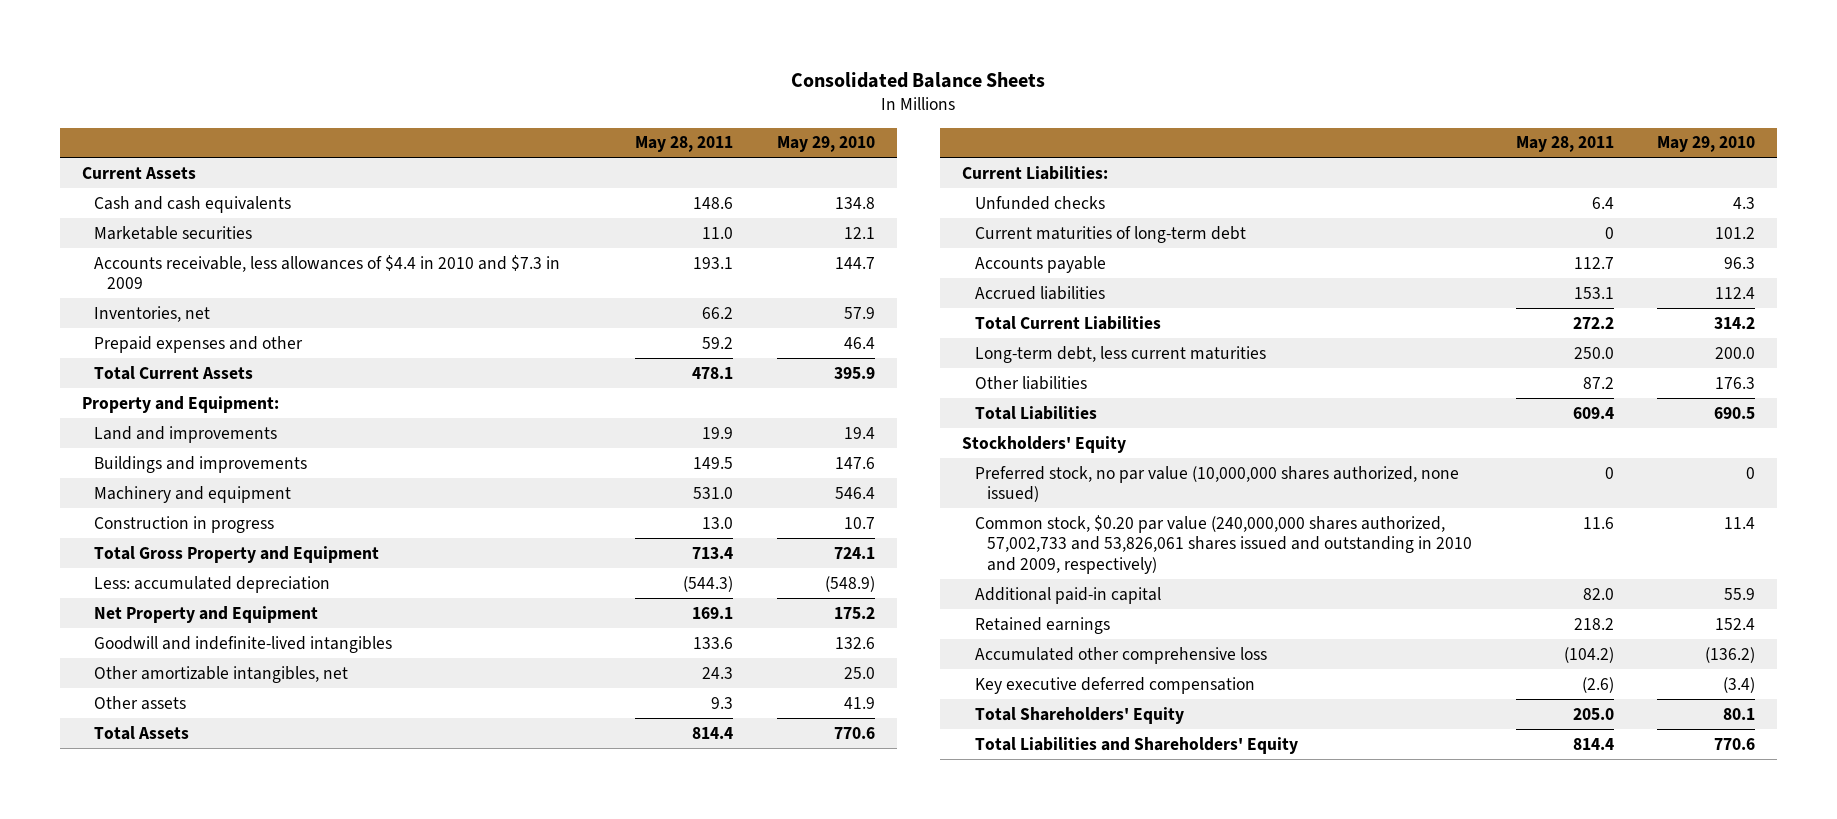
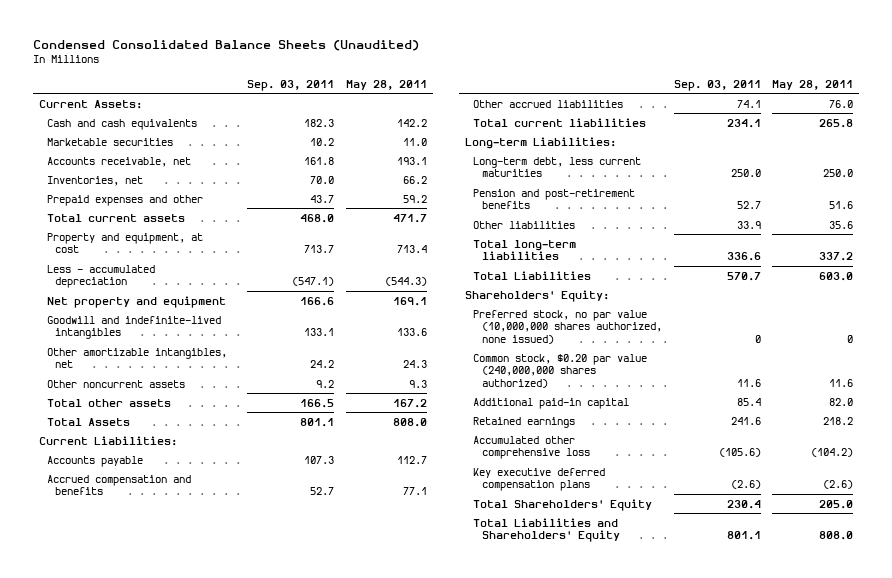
[791,71,1046,88] Consolidated Balance Sheets -> [32,40,419,52] Condensed Consolidated Balance Sheets (Unaudited)
[776,136,875,153] May 29, 2010 -> none
none -> [247,79,335,91] Sep. 03, 2011
[81,166,196,179] Current Assets -> [38,99,142,109] Current Assets:
[693,196,734,209] 148.6 -> [396,118,427,127] 142.2
[94,254,561,290] Accounts receivable, less allowances of $4.4 in 2010 and $7.3 in 2009 -> [47,156,192,167] Accounts receivable, net
[81,395,279,413] Property and Equipment: -> none
[94,425,278,443] Land and improvements -> none
[94,455,308,473] Buildings and improvements -> none
[94,485,292,503] Machinery and equipment -> none
[94,515,275,533] Construction in progress -> none
[94,365,254,380] Total Current Assets -> [47,213,186,222] Total current assets
[692,366,734,379] 478.1 -> [392,213,427,223] 471.7
[94,545,380,563] Total Gross Property and Equipment -> [47,232,204,254] Property and equipment, at cost
[94,575,331,593] Less: accumulated depreciation -> [47,264,156,289] Less - accumulated depreciation
[94,605,319,623] Net Property and Equipment -> [47,295,227,308] Net property and equipment
[94,695,187,710] Other assets -> [47,379,186,388] Other noncurrent assets
none -> [47,398,172,407] Total other assets
[692,726,734,739] 814.4 -> [392,417,427,427] 808.0
[974,195,1105,210] Unfunded checks -> none
[974,225,1246,243] Current maturities of long-term debt -> none
none -> [47,474,192,496] Accrued compensation and benefits
[974,285,1105,300] Accrued liabilities -> [473,99,624,108] Other accrued liabilities
[1573,286,1614,299] 153.1 -> [829,99,854,108] 76.0
[974,315,1161,330] Total Current Liabilities -> [473,117,647,127] Total current liabilities
[1572,316,1614,329] 272.2 -> [819,118,854,128] 265.8
none -> [465,136,617,149] Long-term Liabilities:
none -> [473,188,636,210] Pension and post-retirement benefits
[1582,376,1614,389] 87.2 -> [829,220,854,229] 35.6
none -> [473,239,577,261] Total long-term liabilities
[1572,406,1614,419] 609.4 -> [819,271,854,281] 603.0
[962,435,1127,453] Stockholders' Equity -> [465,289,610,302] Shareholders' Equity:
[974,514,1473,575] Common stock, $0.20 par value (240,000,000 shares authorized, 57,002,733 and 53,826,061 shares issued and outstanding in 2010 and 2009, respectively) -> [473,353,648,388] Common stock, $0.20 par value (240,000,000 shares authorized)
[974,676,1255,694] Key executive deferred compensation -> [473,467,606,492] Key executive deferred compensation plans
[1572,737,1614,750] 814.4 -> [819,531,854,541] 808.0

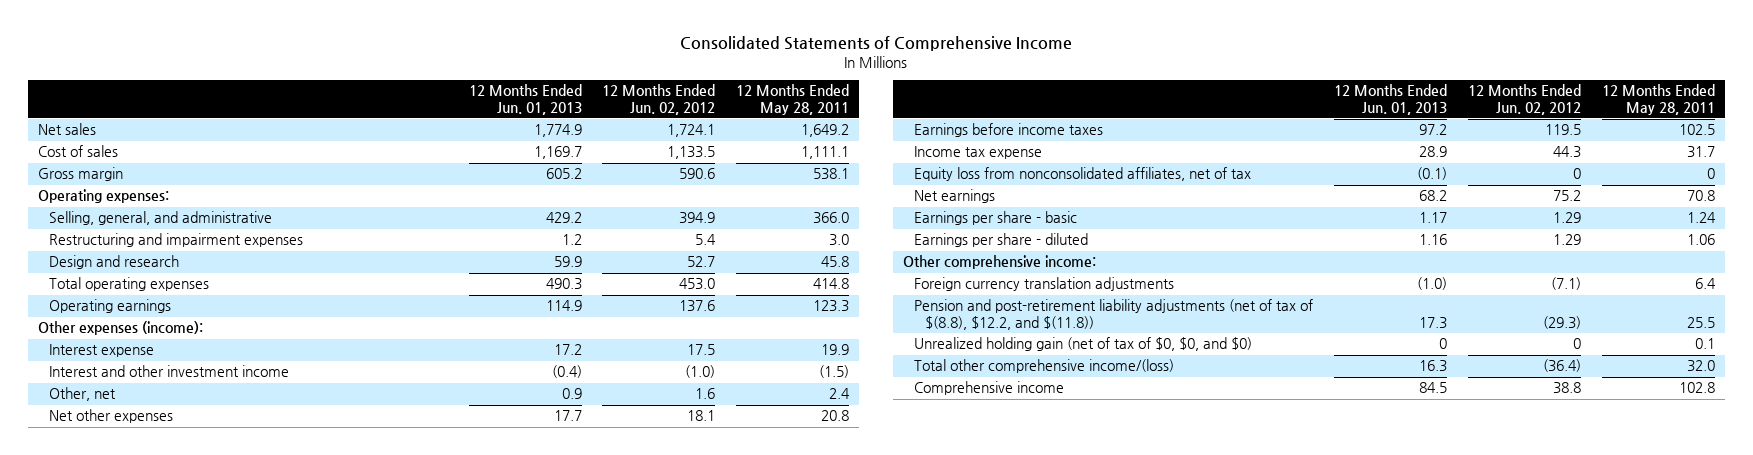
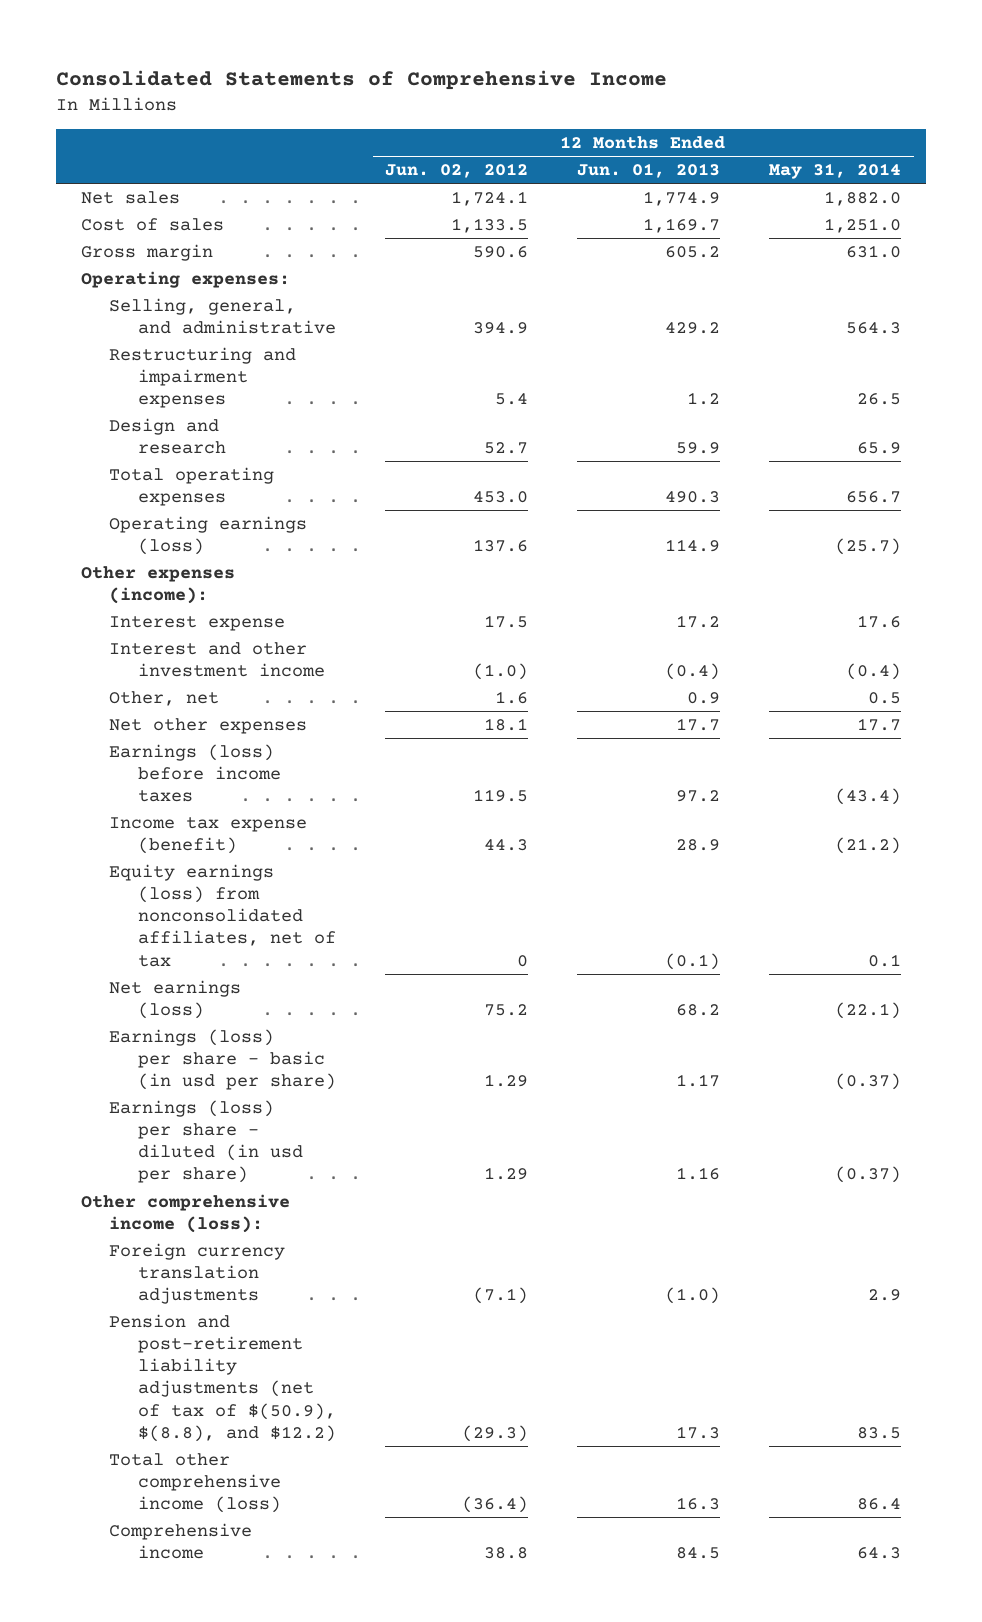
[736,84,850,115] 12 Months Ended May 28, 2011 -> none
none -> [769,163,902,180] May 31, 2014
[48,299,171,314] Operating earnings -> [109,515,308,556] Operating earnings (loss)
[914,123,1104,138] Earnings before income taxes -> [109,743,282,803] Earnings (loss) before income taxes
[914,146,1043,160] Income tax expense -> [109,816,308,855] Income tax expense (benefit)
[914,167,1252,182] Equity loss from nonconsolidated affiliates, net of tax -> [109,863,337,967] Equity earnings (loss) from nonconsolidated affiliates, net of tax
[914,189,996,204] Net earnings -> [109,979,242,1020] Net earnings (loss)
[914,211,1078,226] Earnings per share - basic -> [109,1028,337,1091] Earnings (loss) per share - basic (in usd per share)
[914,233,1089,248] Earnings per share - diluted -> [109,1099,304,1184] Earnings (loss) per share - diluted (in usd per share)
[903,255,1097,270] Other comprehensive income: -> [80,1193,290,1234] Other comprehensive income (loss):
[914,337,1253,352] Unrealized holding gain (net of tax of $0, $0, and $0) -> none
[914,299,1314,330] Pension and post-retirement liability adjustments (net of tax of $(8.8), $12.2, and $(11.8)) -> [109,1313,337,1442] Pension and post-retirement liability adjustments (net of tax of $(50.9), $(8.8), and $12.2)
[914,359,1175,374] Total other comprehensive income/(loss) -> [109,1452,282,1514] Total other comprehensive income (loss)

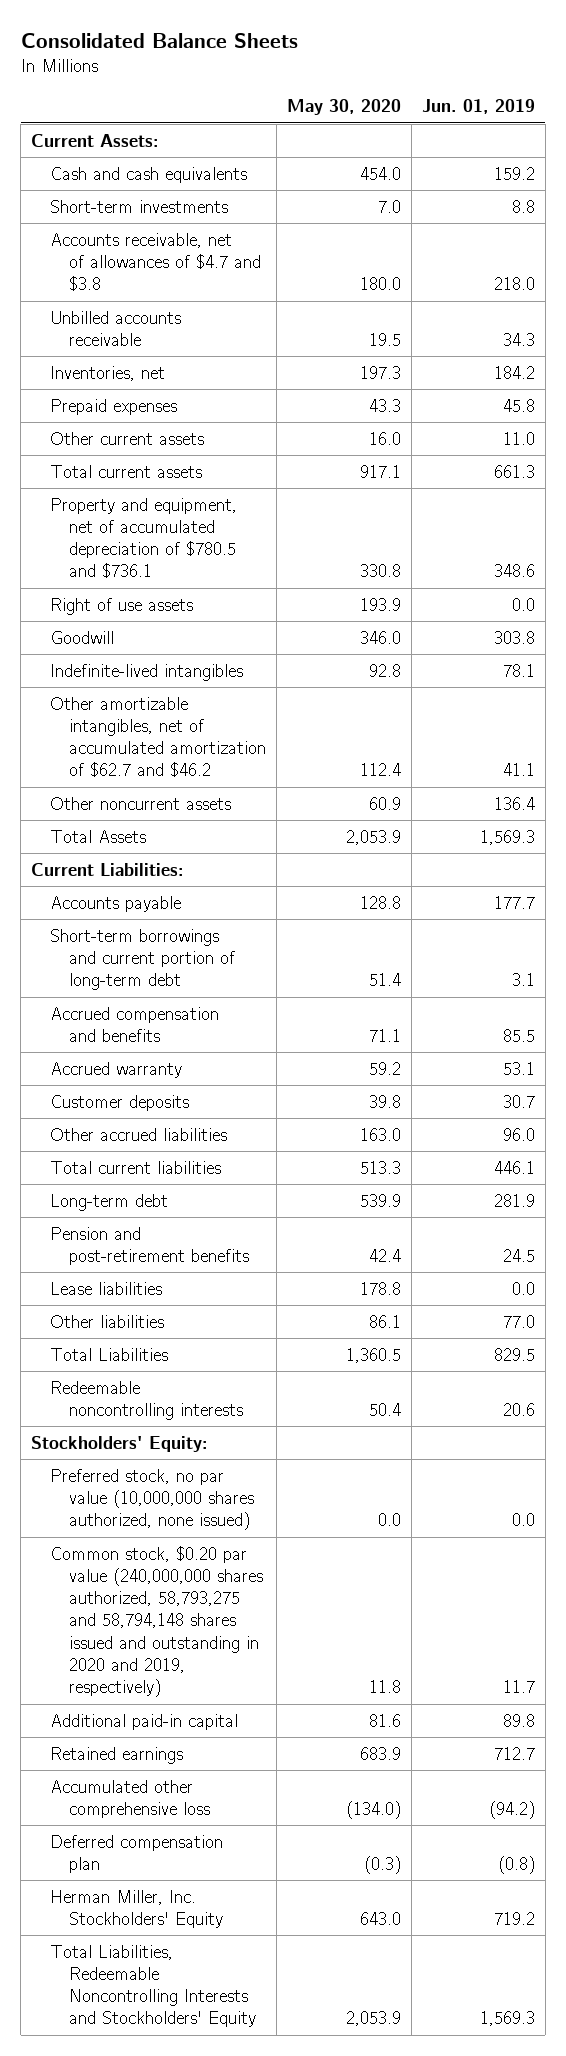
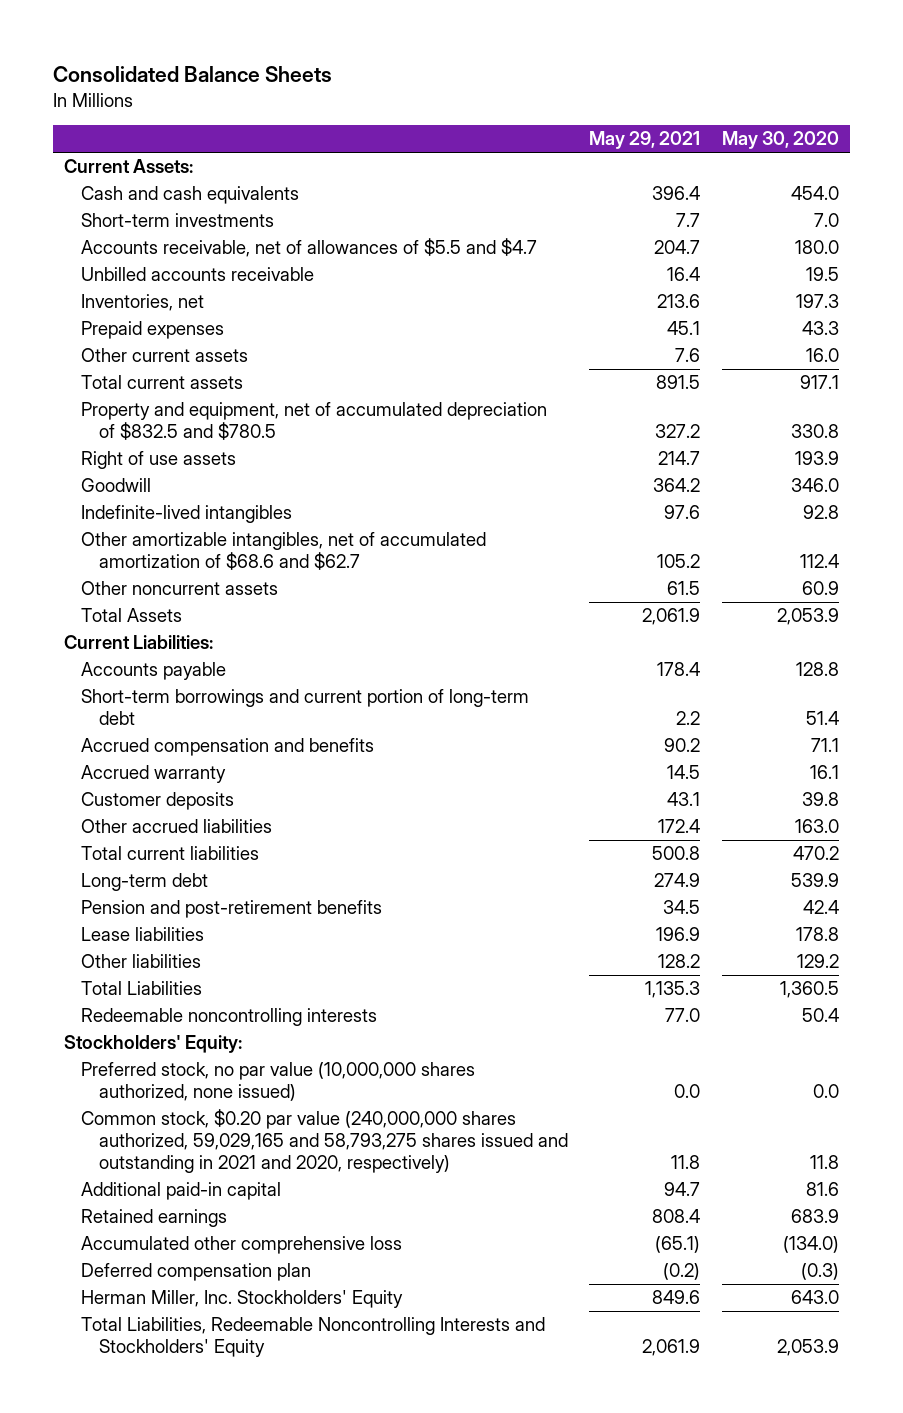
[421,99,535,115] Jun. 01, 2019 -> none
none -> [589,131,701,150] May 29, 2021
[50,232,262,292] Accounts receivable, net of allowances of $4.7 and $3.8 -> [81,238,538,258] Accounts receivable, net of allowances of $5.5 and $4.7
[50,497,238,579] Property and equipment, net of accumulated depreciation of $780.5 and $736.1 -> [81,402,548,441] Property and equipment, net of accumulated depreciation of $832.5 and $780.5
[50,696,267,778] Other amortizable intangibles, net of accumulated amortization of $62.7 and $46.2 -> [81,532,487,571] Other amortizable intangibles, net of accumulated amortization of $68.6 and $62.7
[368,1061,401,1075] 59.2 -> [810,765,840,780] 16.1
[359,1160,401,1174] 513.3 -> [793,846,840,861] 470.2
[368,1314,401,1328] 86.1 -> [797,954,840,969] 129.2
[50,1545,264,1698] Common stock, $0.20 par value (240,000,000 shares authorized, 58,793,275 and 58,794,148 shares issued and outstanding in 2020 and 2019, respectively) -> [81,1109,568,1173] Common stock, $0.20 par value (240,000,000 shares authorized, 59,029,165 and 58,793,275 shares issued and outstanding in 2021 and 2020, respectively)

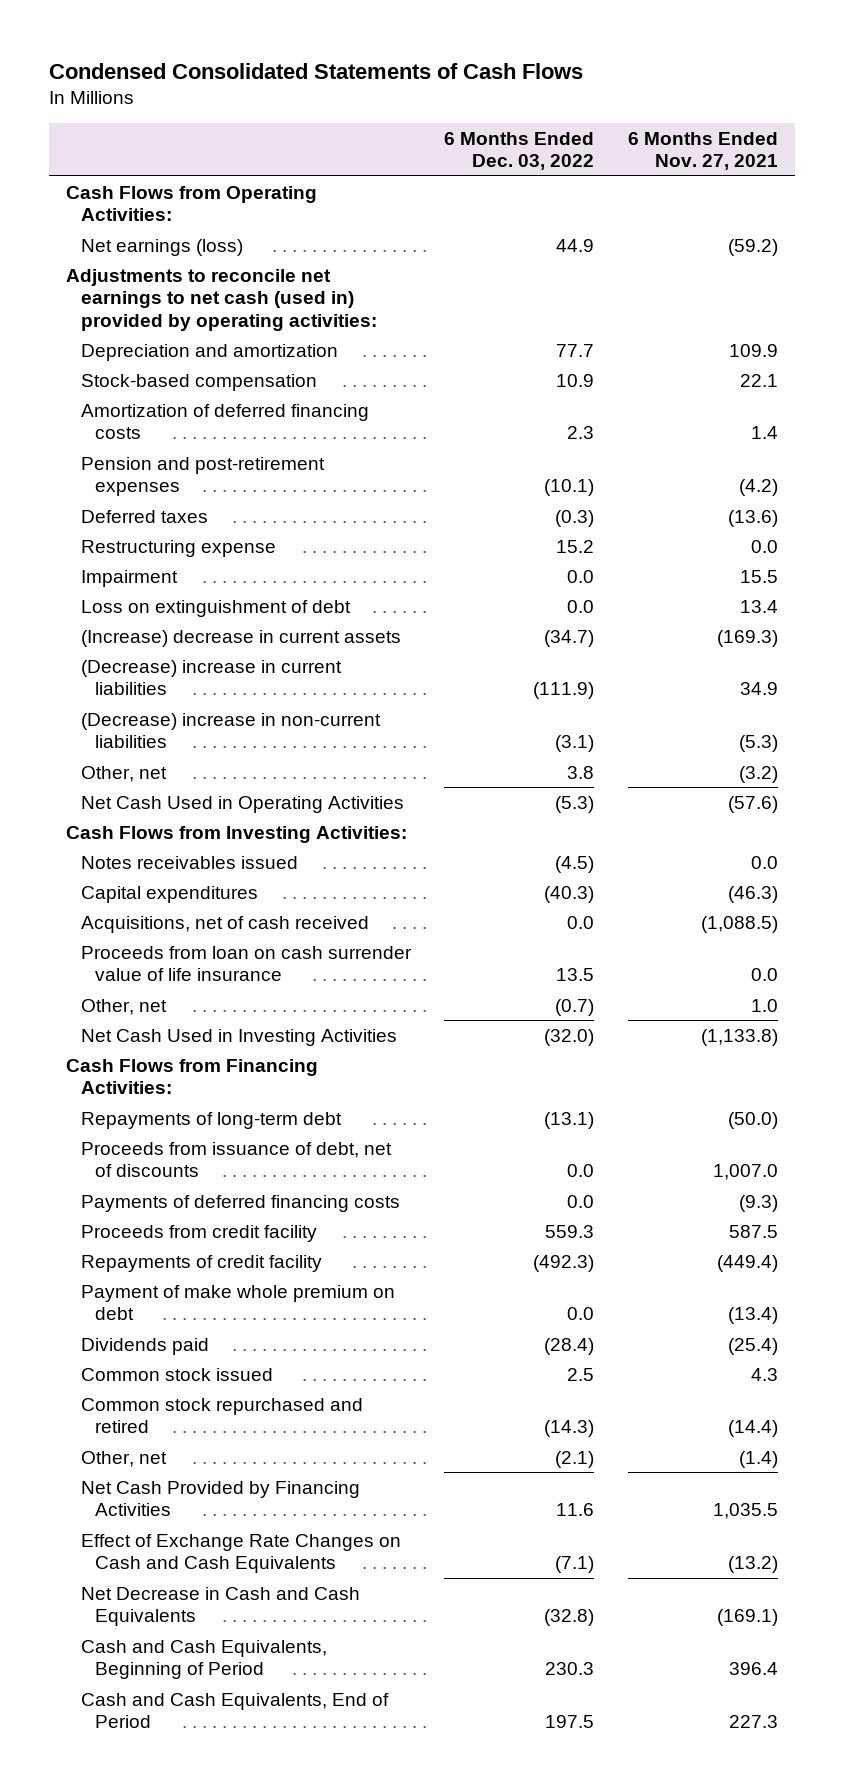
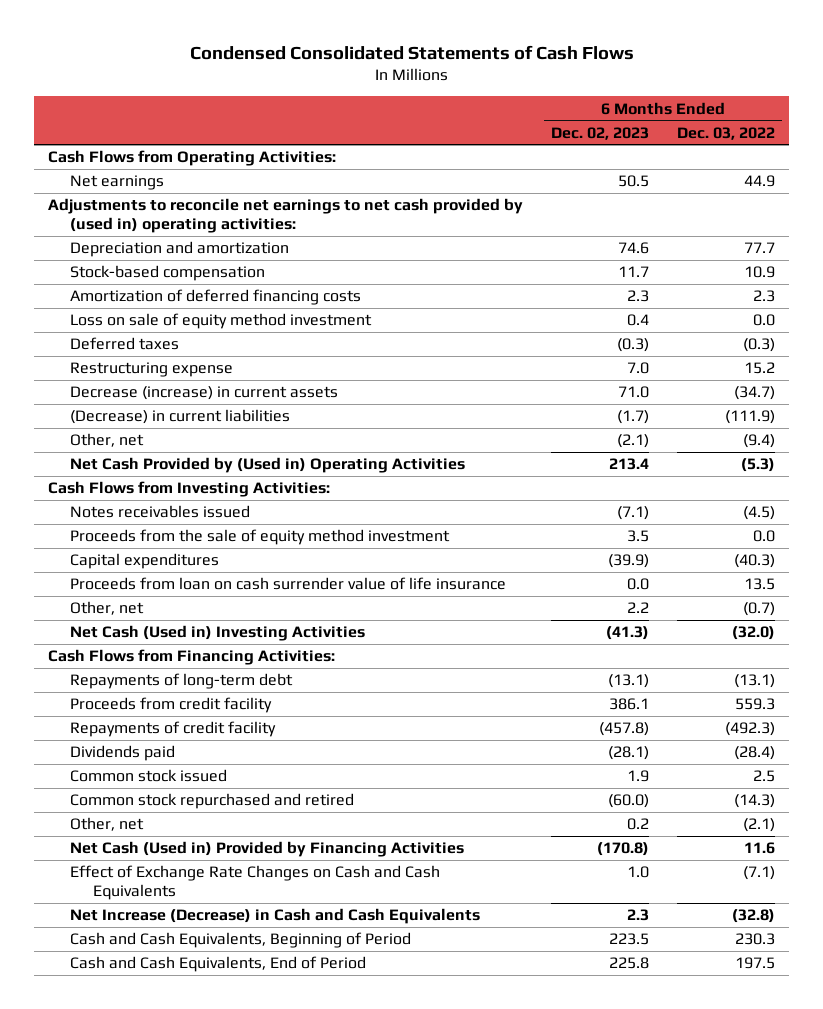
[627,131,778,171] 6 Months Ended Nov. 27, 2021 -> none
none -> [551,126,650,140] Dec. 02, 2023
[80,238,243,256] Net earnings (loss) -> [70,175,165,191] Net earnings
[65,268,377,331] Adjustments to reconcile net earnings to net cash (used in) provided by operating activities: -> [47,198,523,233] Adjustments to reconcile net earnings to net cash provided by (used in) operating activities:
[80,456,325,497] Pension and post-retirement expenses -> none
none -> [70,313,373,330] Loss on sale of equity method investment
[80,569,178,587] Impairment -> none
[80,599,351,617] Loss on extinguishment of debt -> none
[80,712,381,749] (Decrease) increase in non-current liabilities -> none
[80,629,401,647] (Increase) decrease in current assets -> [70,386,339,401] Decrease (increase) in current assets
[80,659,342,696] (Decrease) increase in current liabilities -> [70,409,291,425] (Decrease) in current liabilities
[567,765,595,779] 3.8 -> [743,434,776,449] (9.4)
[80,795,404,813] Net Cash Used in Operating Activities -> [70,457,466,474] Net Cash Provided by (Used in) Operating Activities
none -> [70,529,451,546] Proceeds from the sale of equity method investment
[80,915,369,933] Acquisitions, net of cash received -> none
[80,1028,397,1046] Net Cash Used in Investing Activities -> [70,625,366,642] Net Cash (Used in) Investing Activities
[80,1141,392,1178] Proceeds from issuance of debt, net of discounts -> none
[80,1194,400,1212] Payments of deferred financing costs -> none
[80,1284,395,1321] Payment of make whole premium on debt -> none
[80,1480,360,1517] Net Cash Provided by Financing Activities -> [70,841,465,858] Net Cash (Used in) Provided by Financing Activities
[80,1586,360,1627] Net Decrease in Cash and Cash Equivalents -> [70,908,481,925] Net Increase (Decrease) in Cash and Cash Equivalents

